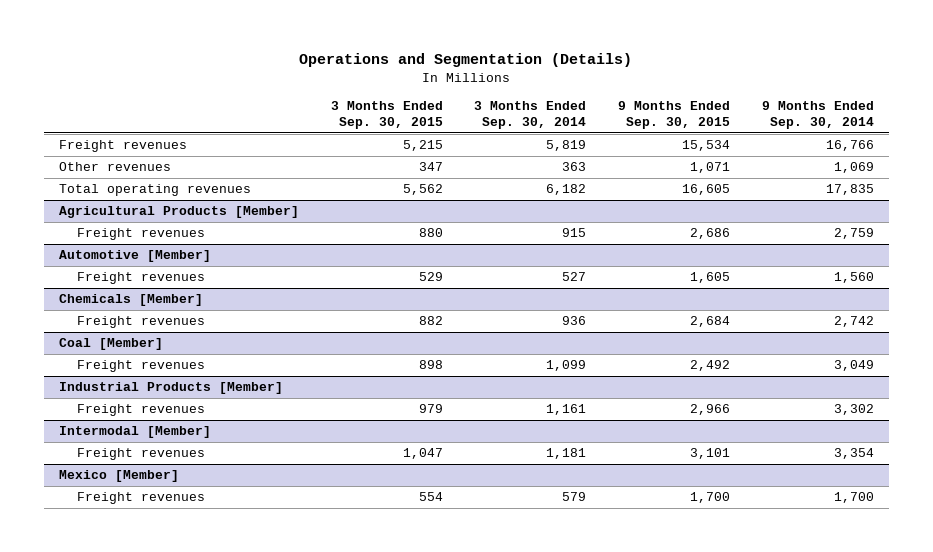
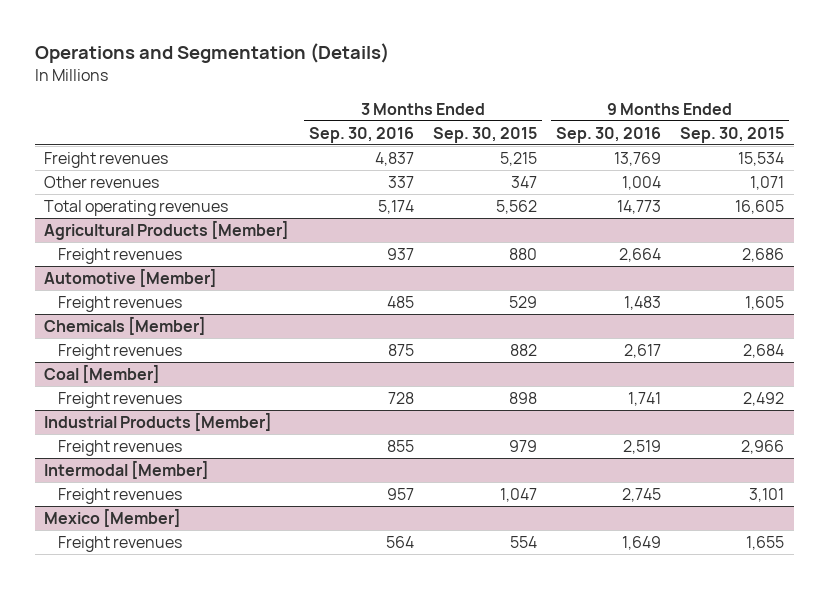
[474,100,587,130] 3 Months Ended Sep. 30, 2014 -> none
[761,100,874,130] 9 Months Ended Sep. 30, 2014 -> none
none -> [308,126,414,143] Sep. 30, 2016
none -> [556,126,662,143] Sep. 30, 2016
[690,492,731,504] 1,700 -> [746,535,785,550] 1,655

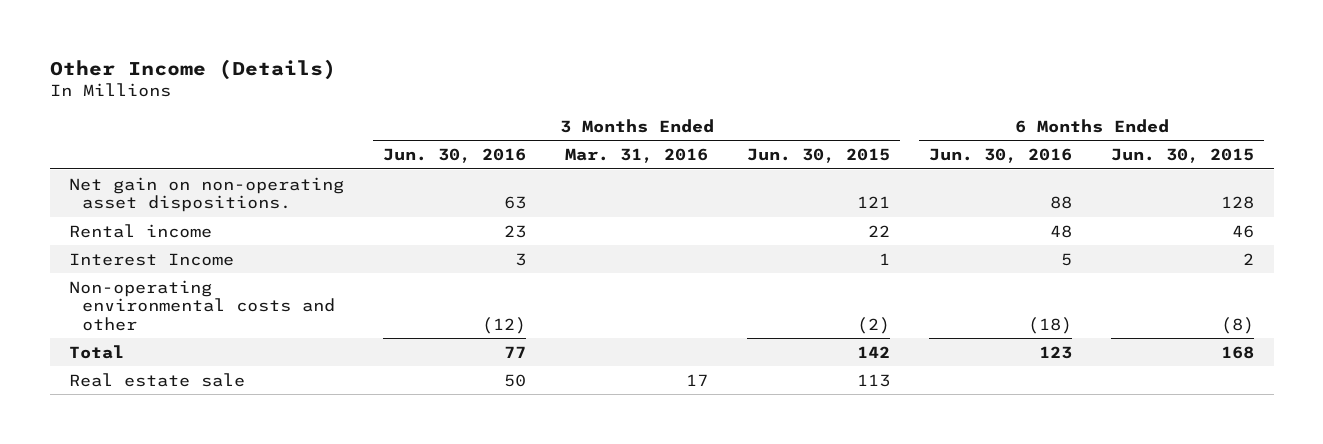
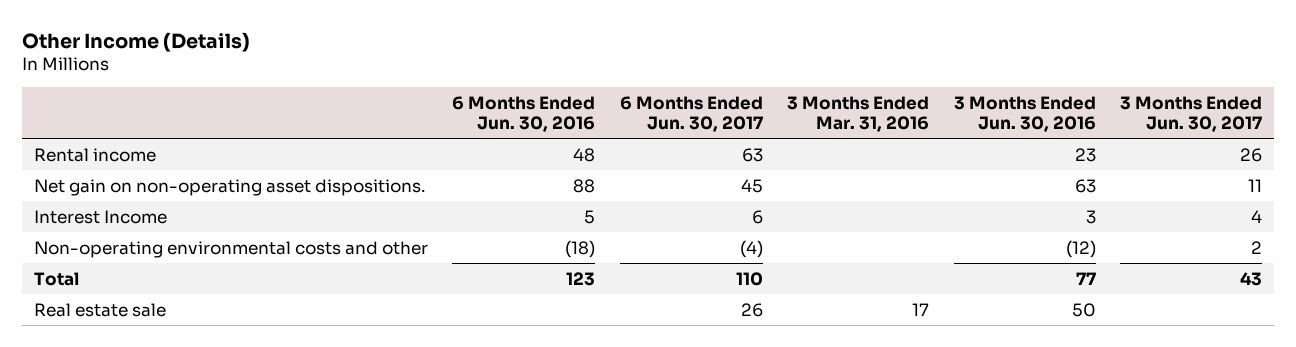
[747,148,891,164] Jun. 30, 2015 -> none
[1111,148,1255,164] Jun. 30, 2015 -> none
none -> [619,95,763,132] 6 Months Ended Jun. 30, 2017
none -> [1120,95,1263,132] 3 Months Ended Jun. 30, 2017
[69,176,345,213] Net gain on non-operating asset dispositions. -> [33,178,425,196] Net gain on non-operating asset dispositions.

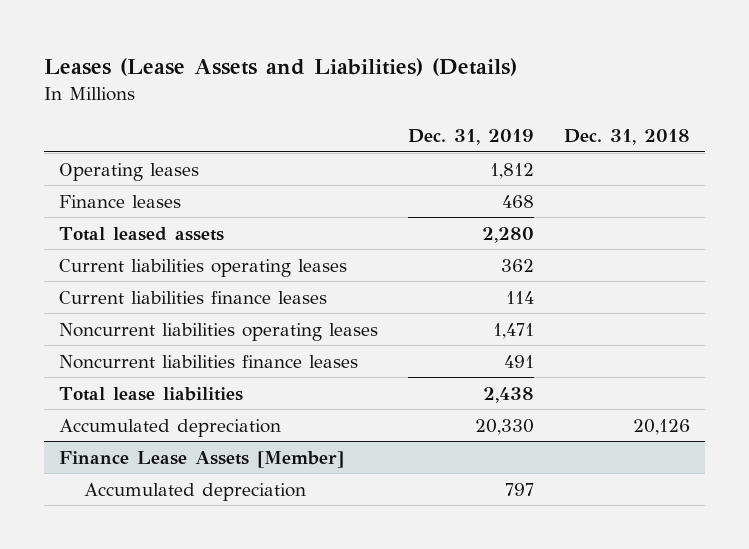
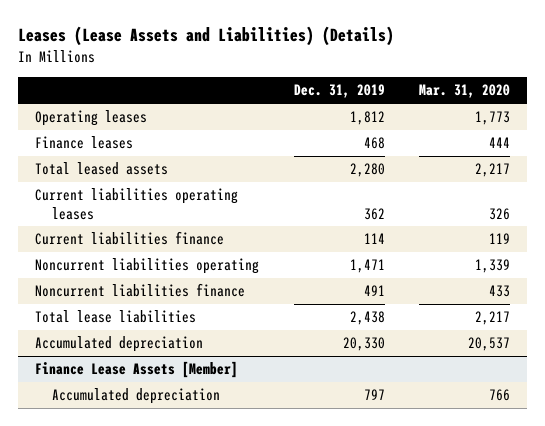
[563,129,690,146] Dec. 31, 2018 -> none
none -> [418,84,510,99] Mar. 31, 2020
[59,290,328,304] Current liabilities finance leases -> [35,231,225,246] Current liabilities finance
[59,322,379,341] Noncurrent liabilities operating leases -> [35,258,260,275] Noncurrent liabilities operating
[59,354,359,369] Noncurrent liabilities finance leases -> [35,283,246,298] Noncurrent liabilities finance

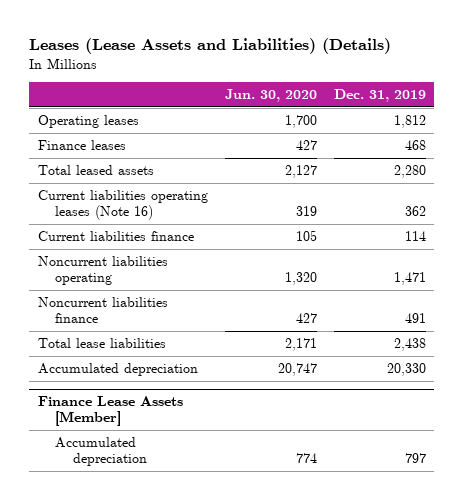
[418,84,510,99] Mar. 31, 2020 -> none
none -> [224,89,317,103] Jun. 30, 2020
[35,188,239,220] Current liabilities operating leases -> [37,189,208,221] Current liabilities operating leases (Note 16)

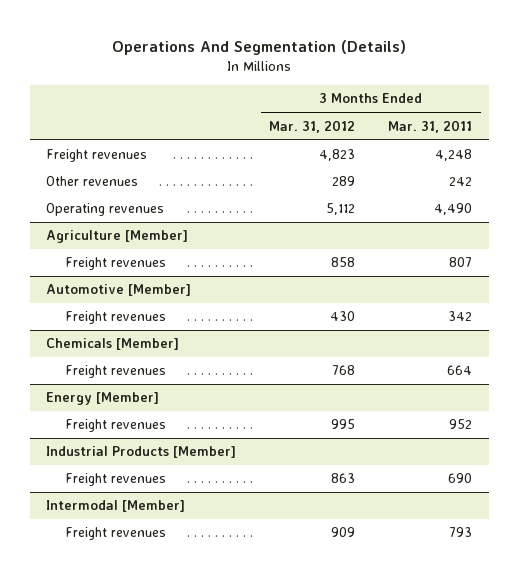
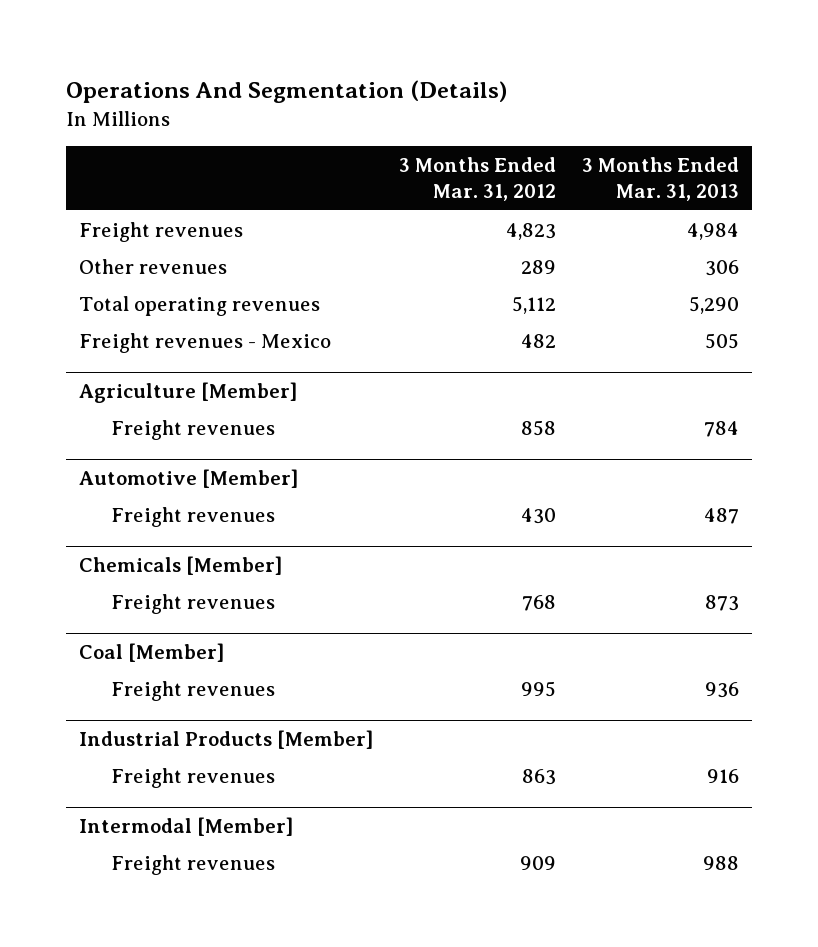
[388,119,473,133] Mar. 31, 2011 -> none
none -> [582,156,740,202] 3 Months Ended Mar. 31, 2013
[46,203,165,217] Operating revenues -> [79,295,321,316] Total operating revenues
none -> [79,332,332,353] Freight revenues - Mexico
[46,392,160,406] Energy [Member] -> none
none -> [79,642,225,662] Coal [Member]

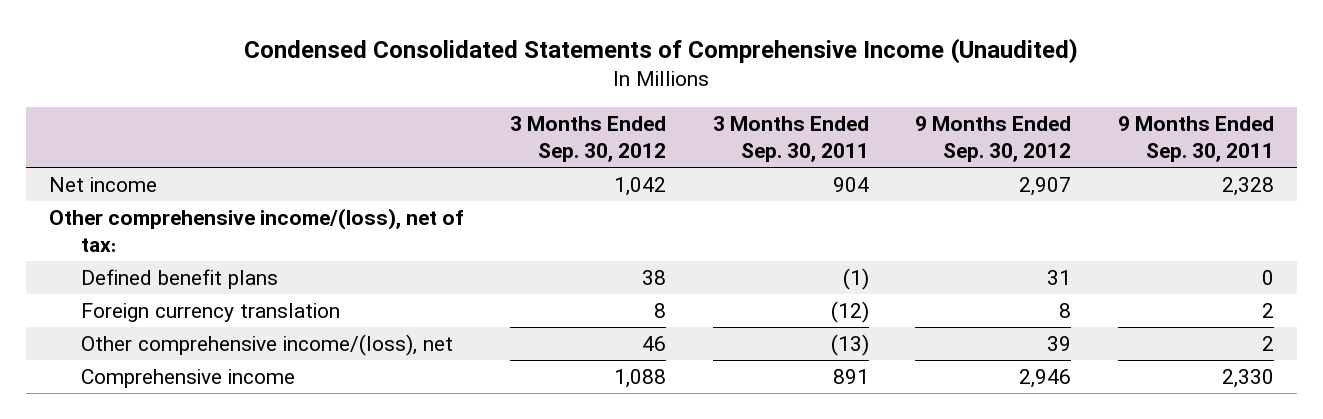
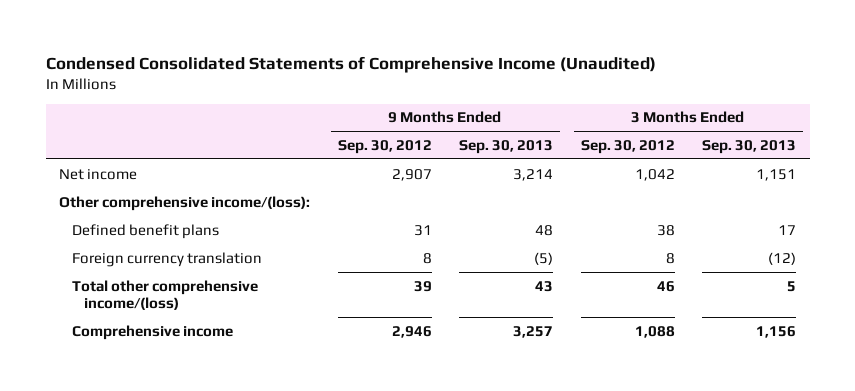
[712,116,869,163] 3 Months Ended Sep. 30, 2011 -> none
[1117,116,1274,163] 9 Months Ended Sep. 30, 2011 -> none
none -> [459,139,554,154] Sep. 30, 2013
none -> [701,139,796,154] Sep. 30, 2013
[49,207,465,252] Other comprehensive income/(loss), net of tax: -> [59,195,311,211] Other comprehensive income/(loss):
[81,333,454,356] Other comprehensive income/(loss), net -> [71,279,258,310] Total other comprehensive income/(loss)

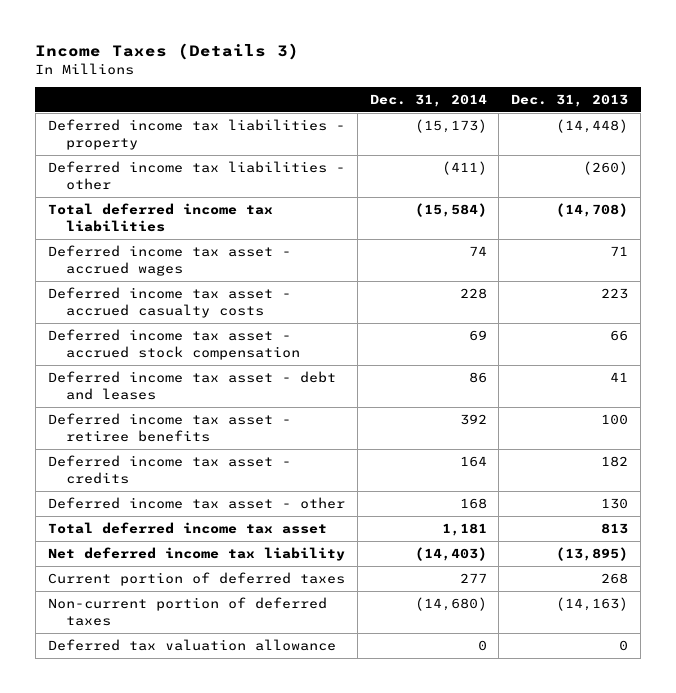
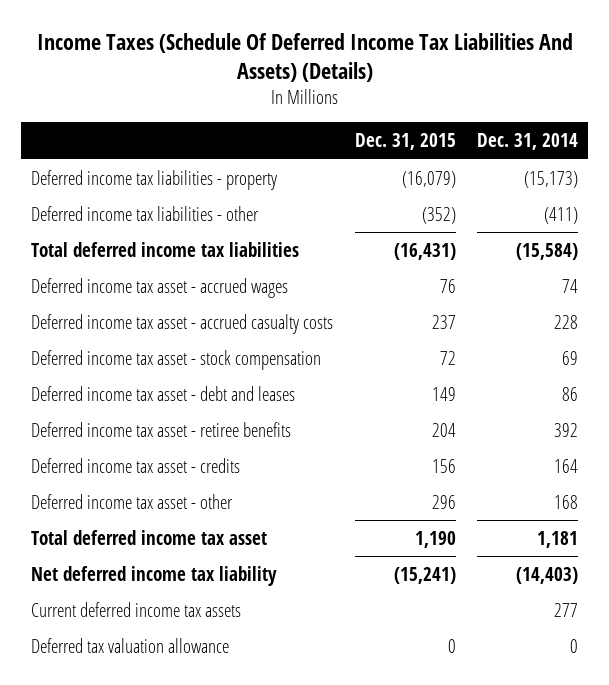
[35,42,300,60] Income Taxes (Details 3) -> [36,32,573,82] Income Taxes (Schedule Of Deferred Income Tax Liabilities And Assets) (Details)
[511,93,629,107] Dec. 31, 2013 -> none
none -> [354,132,456,150] Dec. 31, 2015
[47,329,301,360] Deferred income tax asset - accrued stock compensation -> [31,349,322,370] Deferred income tax asset - stock compensation
[47,597,327,626] Non-current portion of deferred taxes -> none
[47,572,345,587] Current portion of deferred taxes -> [31,601,242,617] Current deferred income tax assets

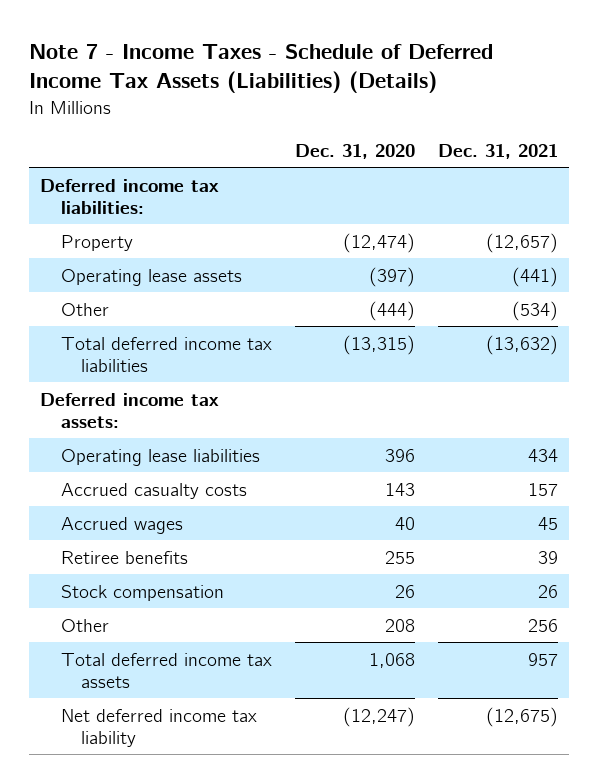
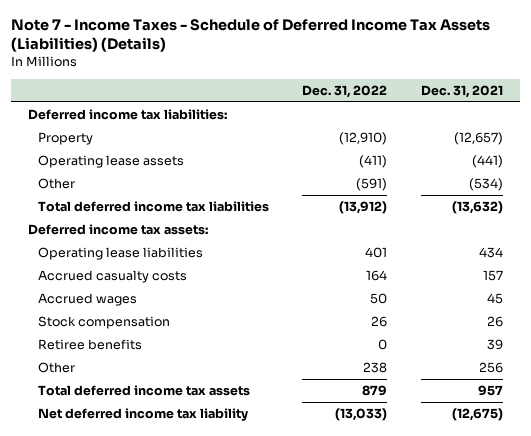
[294,144,415,160] Dec. 31, 2020 -> none
none -> [302,84,388,98] Dec. 31, 2022
[60,550,188,564] Retiree benefits -> [37,339,142,351] Retiree benefits

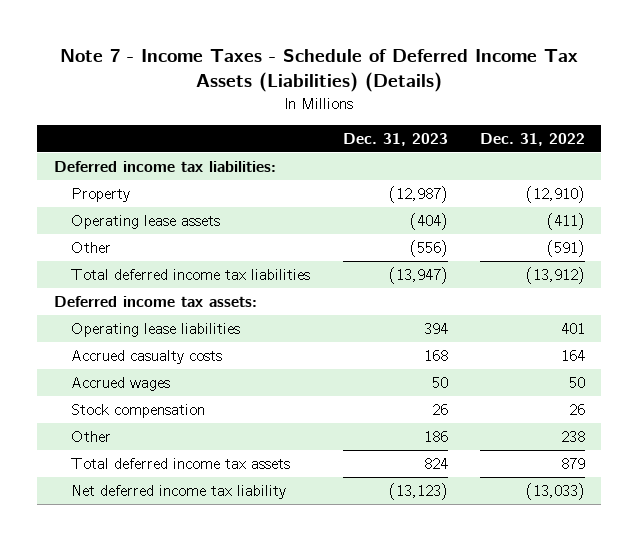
[421,84,504,98] Dec. 31, 2021 -> none
none -> [342,132,448,146] Dec. 31, 2023
[37,339,142,351] Retiree benefits -> none

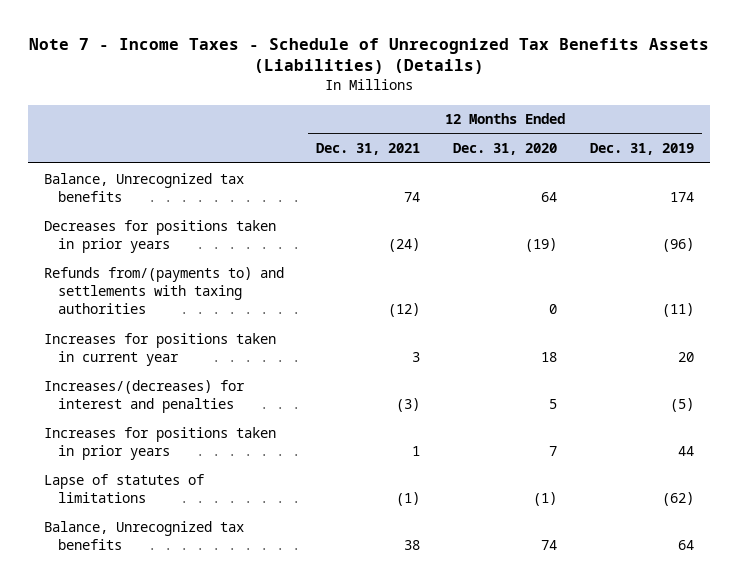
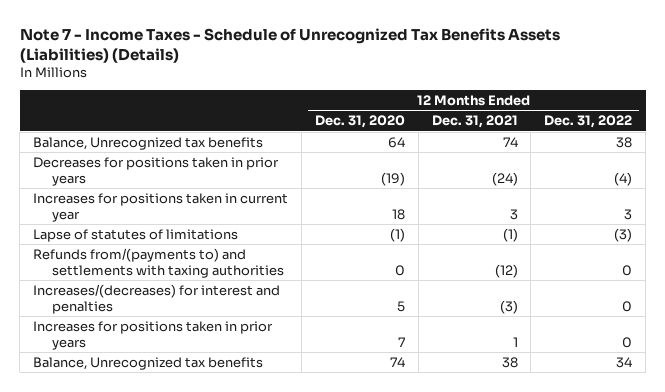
[589,143,694,156] Dec. 31, 2019 -> none
none -> [544,115,633,129] Dec. 31, 2022
[43,473,204,503] Lapse of statutes of limitations -> [33,228,239,242] Lapse of statutes of limitations
[43,266,284,315] Refunds from/(payments to) and settlements with taxing authorities -> [33,247,285,278] Refunds from/(payments to) and settlements with taxing authorities

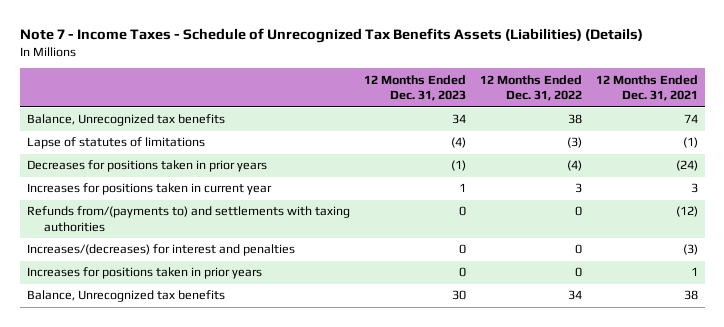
[314,115,405,129] Dec. 31, 2020 -> none
none -> [363,74,466,102] 12 Months Ended Dec. 31, 2023
[33,228,239,242] Lapse of statutes of limitations -> [26,137,205,150] Lapse of statutes of limitations

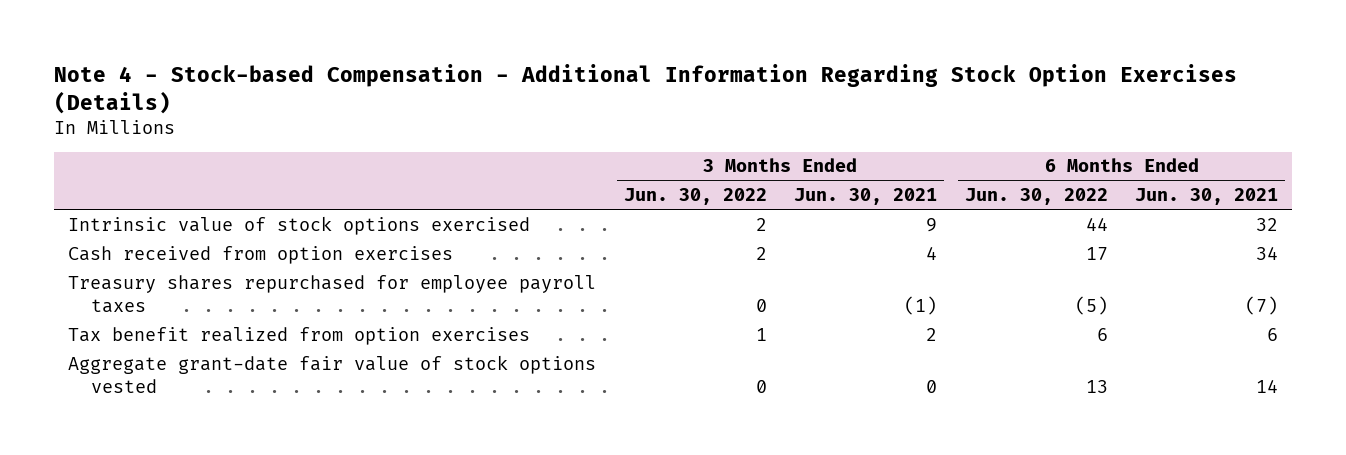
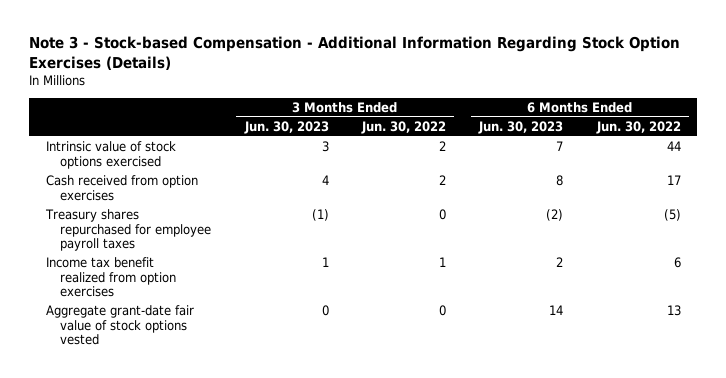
[54,63,1238,114] Note 4 - Stock-based Compensation - Additional Information Regarding Stock Option Exercises (Details) -> [28,36,680,70] Note 3 - Stock-based Compensation - Additional Information Regarding Stock Option Exercises (Details)
[794,188,938,206] Jun. 30, 2021 -> none
[1135,188,1279,206] Jun. 30, 2021 -> none
none -> [243,120,329,134] Jun. 30, 2023
none -> [478,120,564,134] Jun. 30, 2023
[68,326,531,345] Tax benefit realized from option exercises -> [45,257,177,298] Income tax benefit realized from option exercises

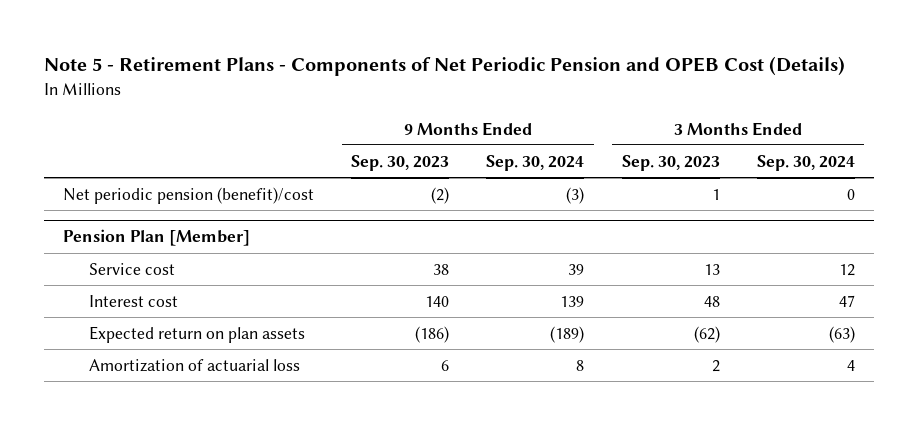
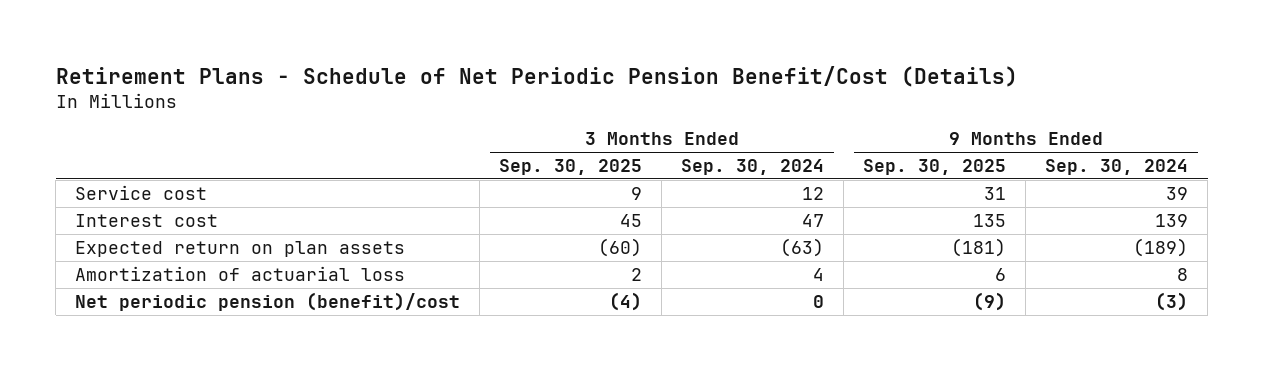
[44,56,846,77] Note 5 - Retirement Plans - Components of Net Periodic Pension and OPEB Cost (Details) -> [55,65,1018,87] Retirement Plans - Schedule of Net Periodic Pension Benefit/Cost (Details)
[351,154,450,171] Sep. 30, 2023 -> none
[621,154,720,171] Sep. 30, 2023 -> none
none -> [499,158,643,175] Sep. 30, 2025
none -> [863,158,1007,175] Sep. 30, 2025
[62,229,250,247] Pension Plan [Member] -> none
[62,186,314,204] Net periodic pension (benefit)/cost -> [75,291,461,311] Net periodic pension (benefit)/cost

